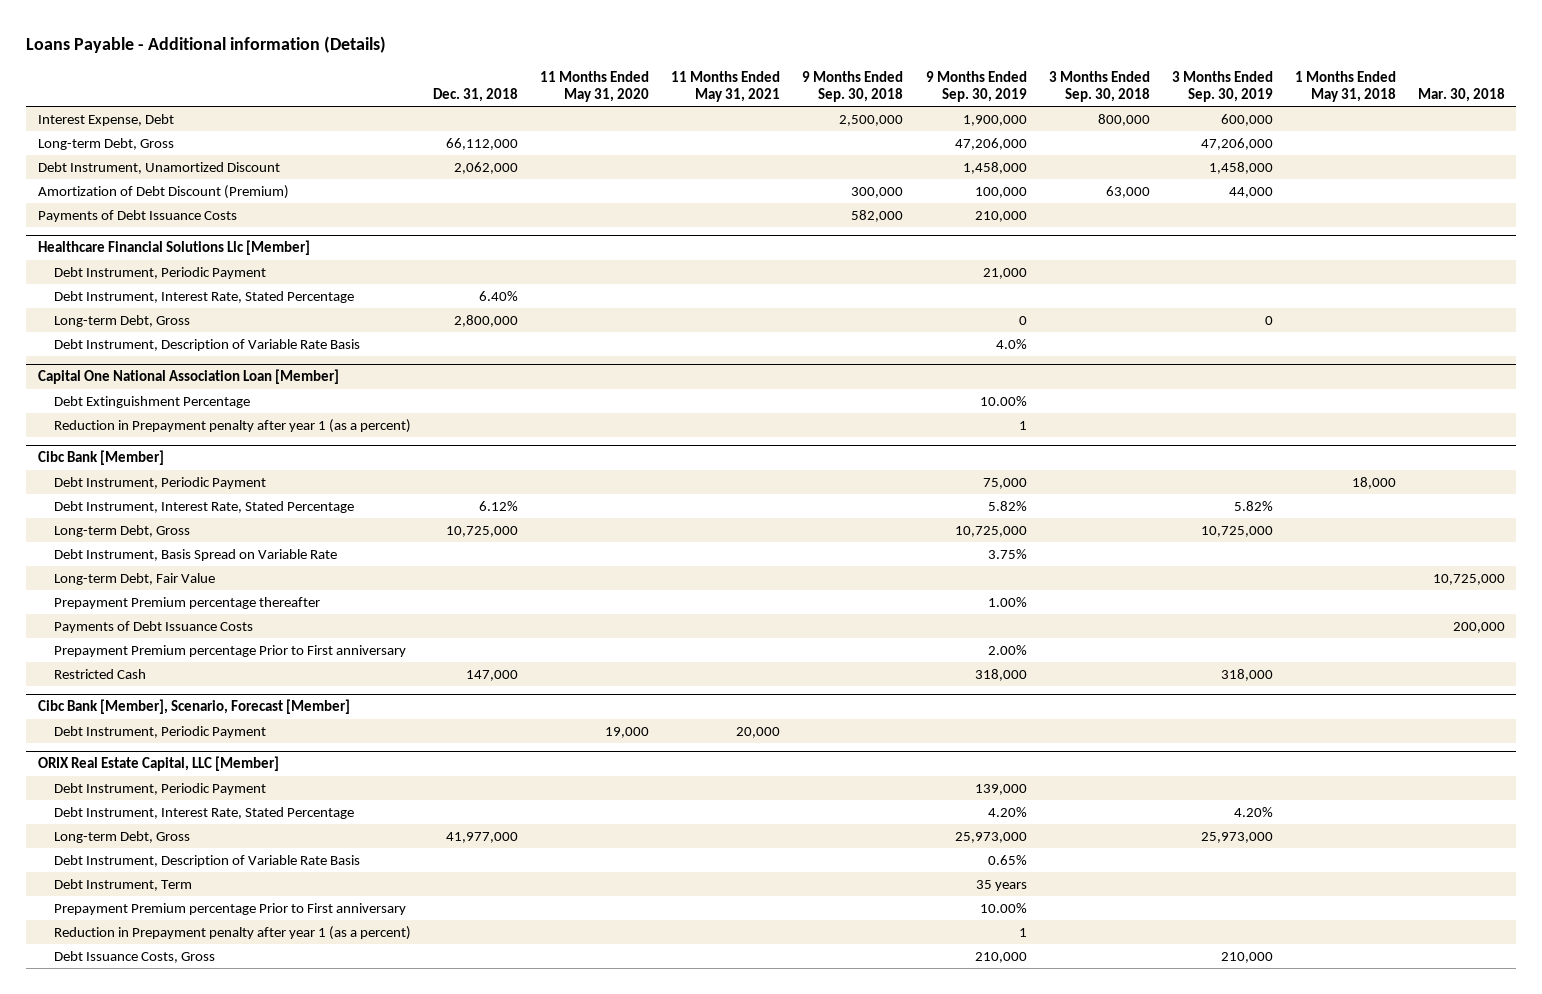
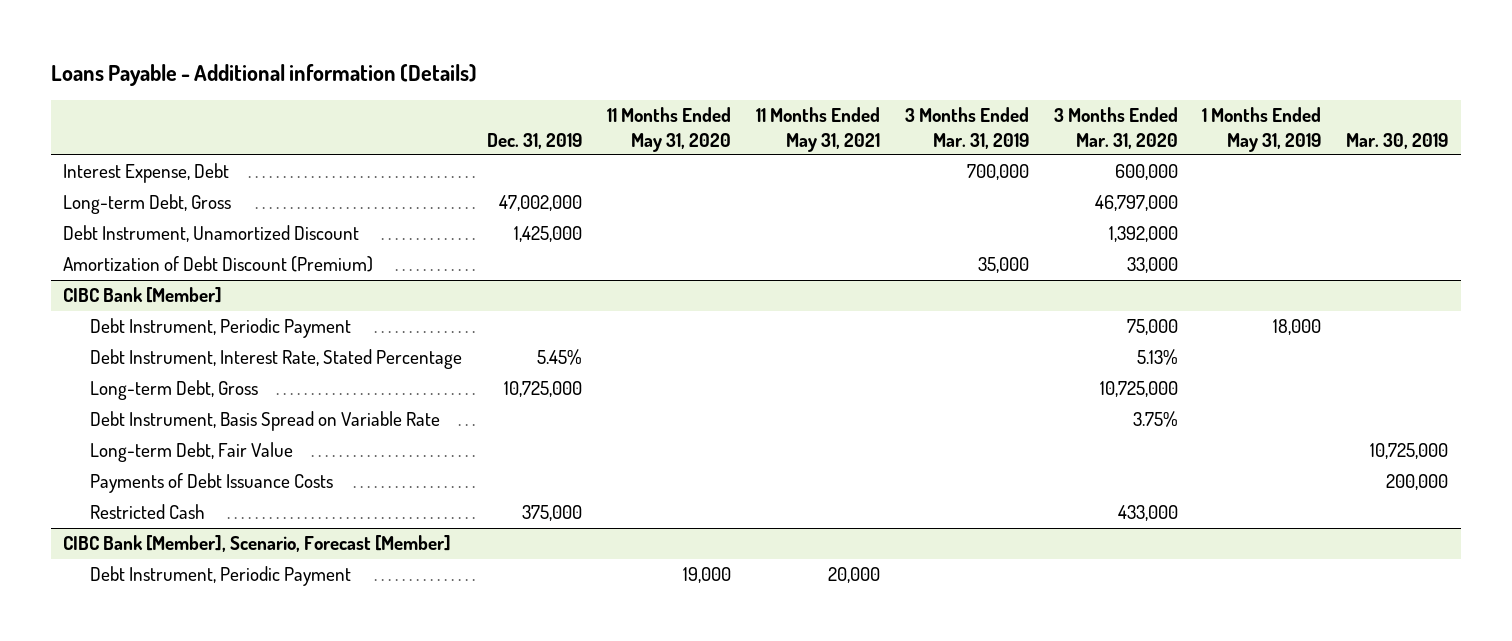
[433,87,519,102] Dec. 31, 2018 -> none
[802,70,904,102] 9 Months Ended Sep. 30, 2018 -> none
[925,70,1027,102] 9 Months Ended Sep. 30, 2019 -> none
[1048,70,1150,102] 3 Months Ended Sep. 30, 2018 -> none
[1171,70,1273,102] 3 Months Ended Sep. 30, 2019 -> none
[1294,70,1396,102] 1 Months Ended May 31, 2018 -> none
[1417,87,1505,102] Mar. 30, 2018 -> none
none -> [487,132,583,149] Dec. 31, 2019
none -> [904,107,1029,149] 3 Months Ended Mar. 31, 2019
none -> [1053,107,1178,149] 3 Months Ended Mar. 31, 2020
none -> [1202,107,1322,152] 1 Months Ended May 31, 2019
none -> [1346,132,1449,149] Mar. 30, 2019
[37,209,237,222] Payments of Debt Issuance Costs -> none
[37,240,310,256] Healthcare Financial Solutions Llc [Member] -> none
[54,266,267,279] Debt Instrument, Periodic Payment -> none
[54,290,355,303] Debt Instrument, Interest Rate, Stated Percentage -> none
[54,314,191,327] Long-term Debt, Gross -> none
[54,338,361,351] Debt Instrument, Description of Variable Rate Basis -> none
[37,369,339,385] Capital One National Association Loan [Member] -> none
[54,395,251,408] Debt Extinguishment Percentage -> none
[54,418,412,433] Reduction in Prepayment penalty after year 1 (as a percent) -> none
[37,450,164,466] Cibc Bank [Member] -> [63,287,223,304] CIBC Bank [Member]
[54,596,321,609] Prepayment Premium percentage thereafter -> none
[54,644,407,657] Prepayment Premium percentage Prior to First anniversary -> none
[37,699,350,715] Cibc Bank [Member], Scenario, Forecast [Member] -> [63,535,452,553] CIBC Bank [Member], Scenario, Forecast [Member]
[37,756,279,772] ORIX Real Estate Capital, LLC [Member] -> none
[54,782,267,795] Debt Instrument, Periodic Payment -> none
[54,806,355,819] Debt Instrument, Interest Rate, Stated Percentage -> none
[54,830,191,843] Long-term Debt, Gross -> none
[54,854,361,867] Debt Instrument, Description of Variable Rate Basis -> none
[54,878,193,891] Debt Instrument, Term -> none
[54,902,407,915] Prepayment Premium percentage Prior to First anniversary -> none
[54,925,412,940] Reduction in Prepayment penalty after year 1 (as a percent) -> none
[54,950,216,963] Debt Issuance Costs, Gross -> none

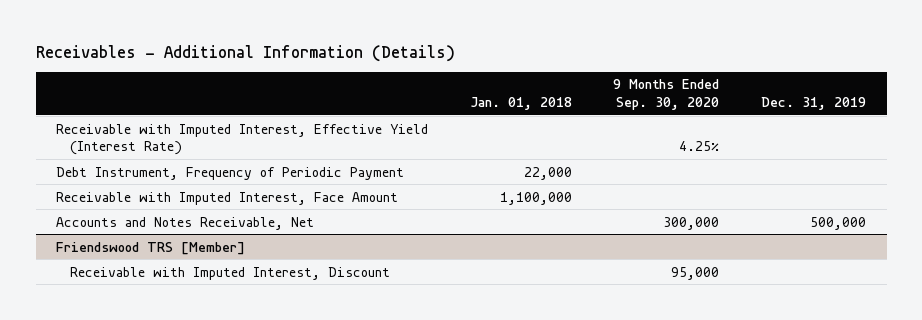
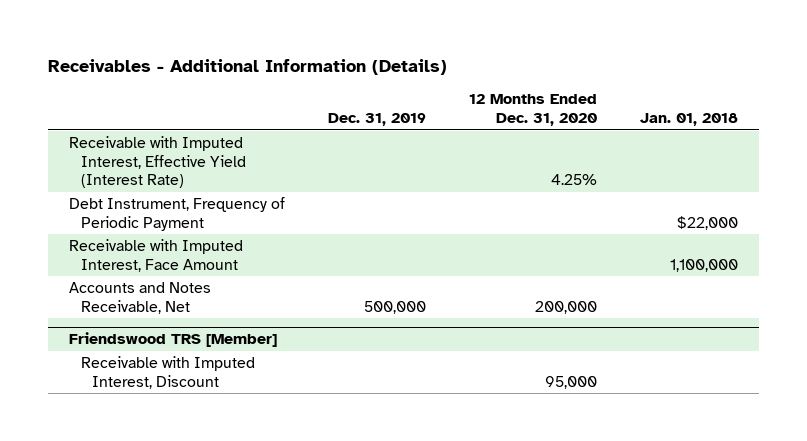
[613,79,720,111] 9 Months Ended Sep. 30, 2020 -> none
none -> [468,94,597,126] 12 Months Ended Dec. 31, 2020
[523,166,572,180] 22,000 -> [676,215,738,230] $22,000

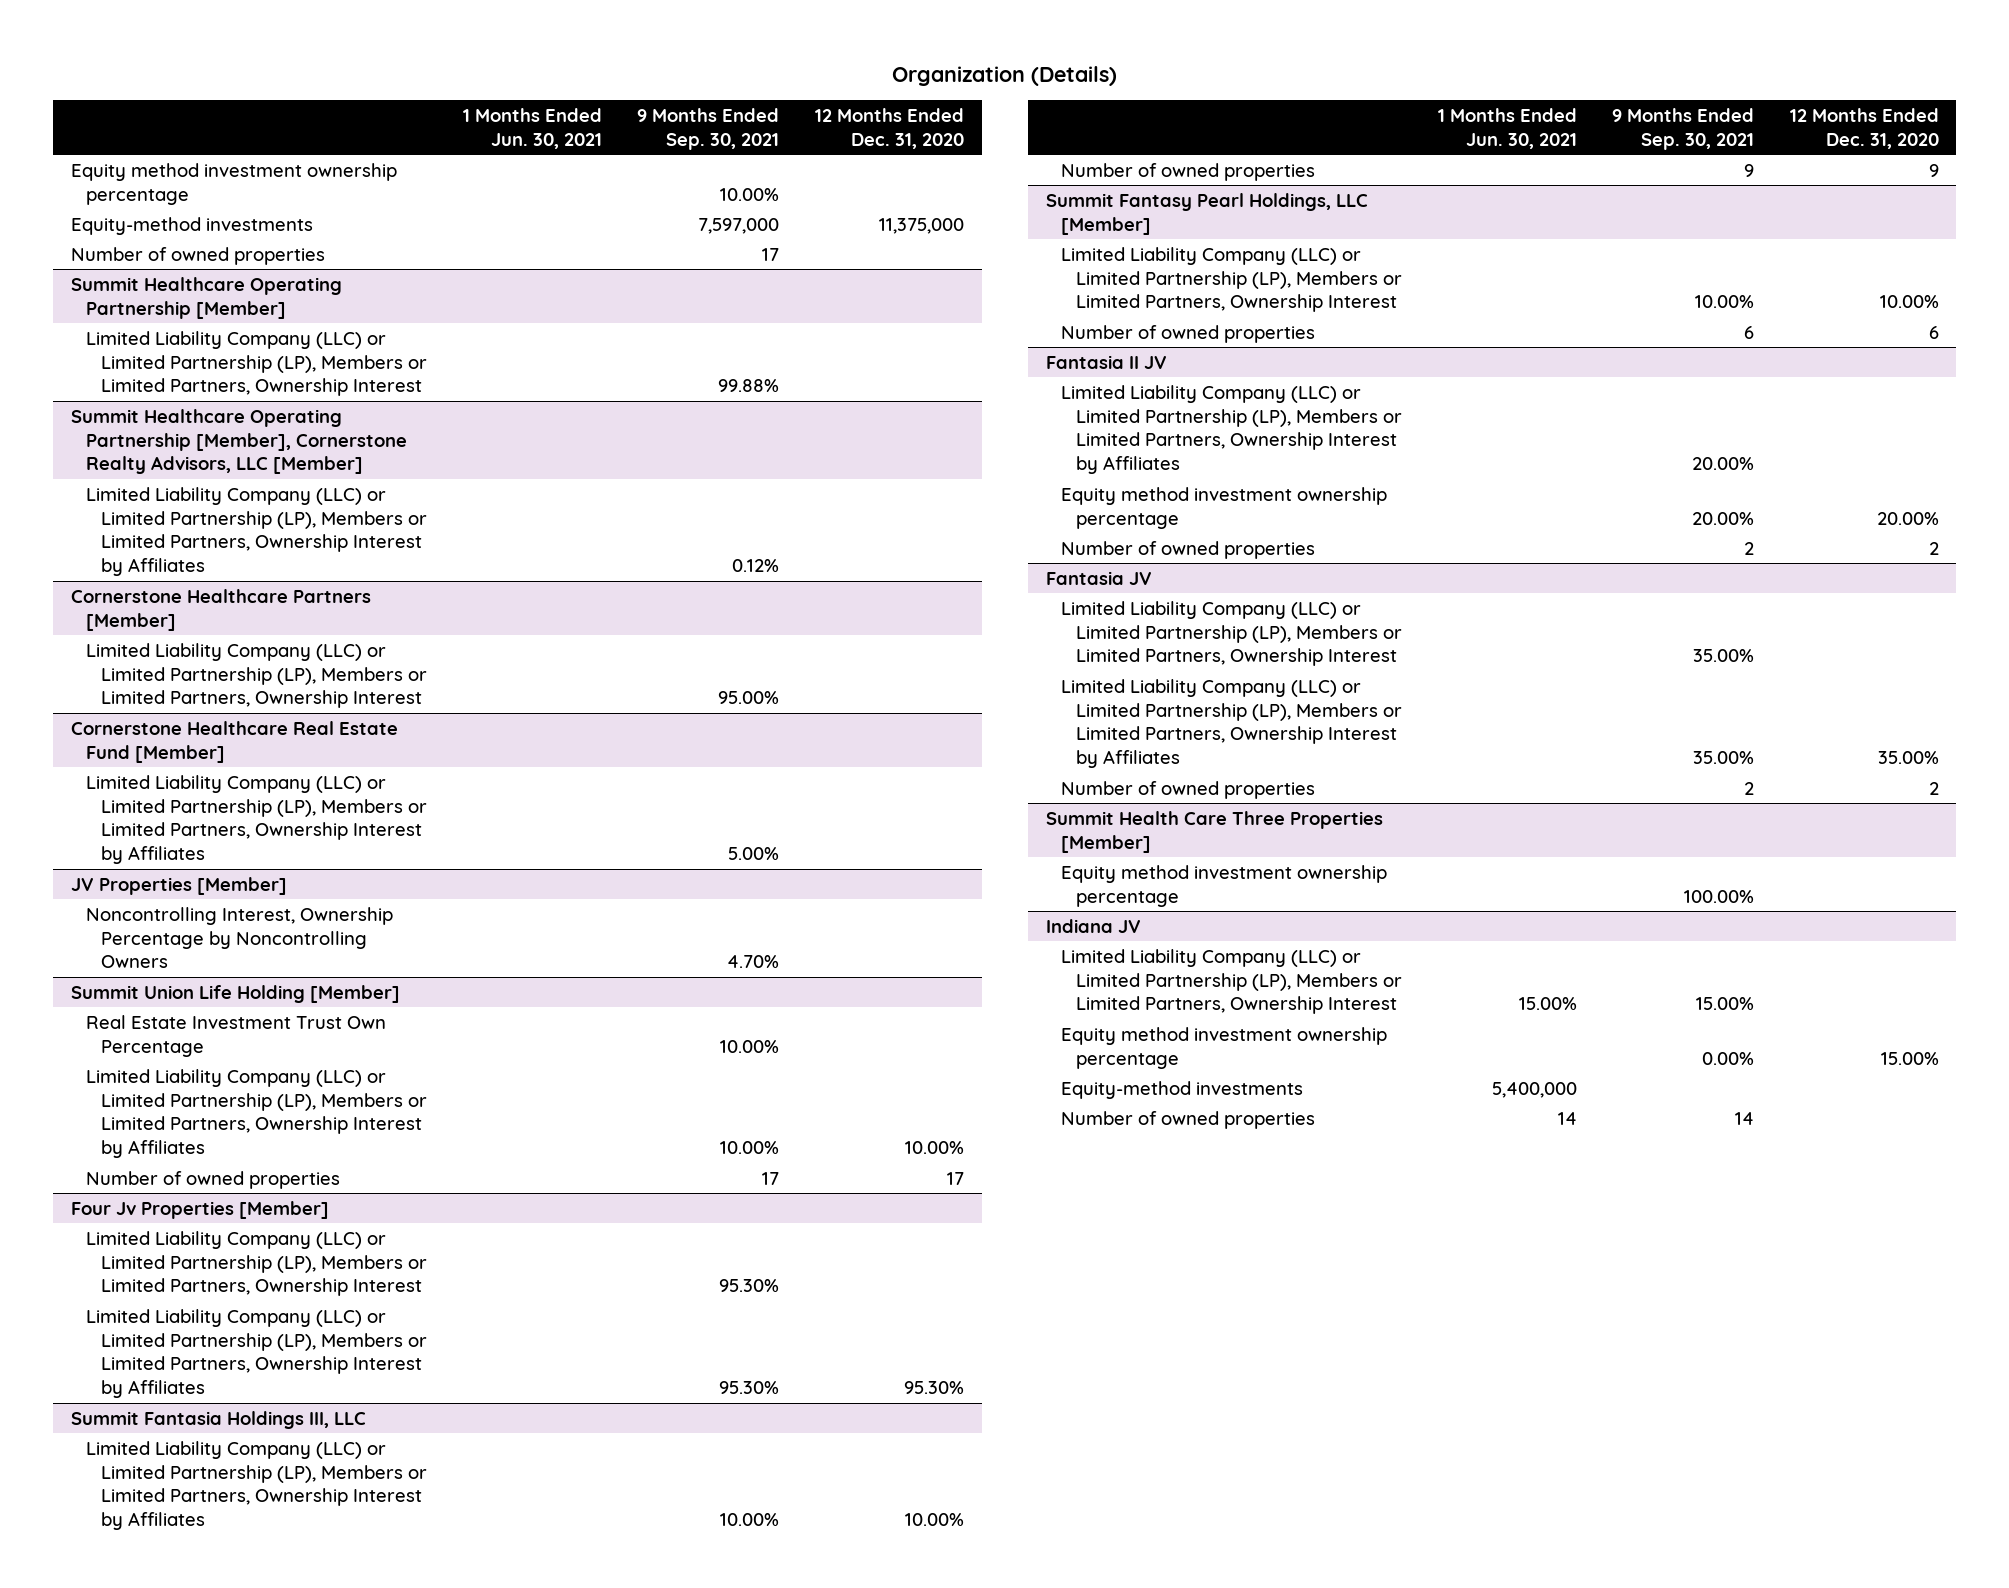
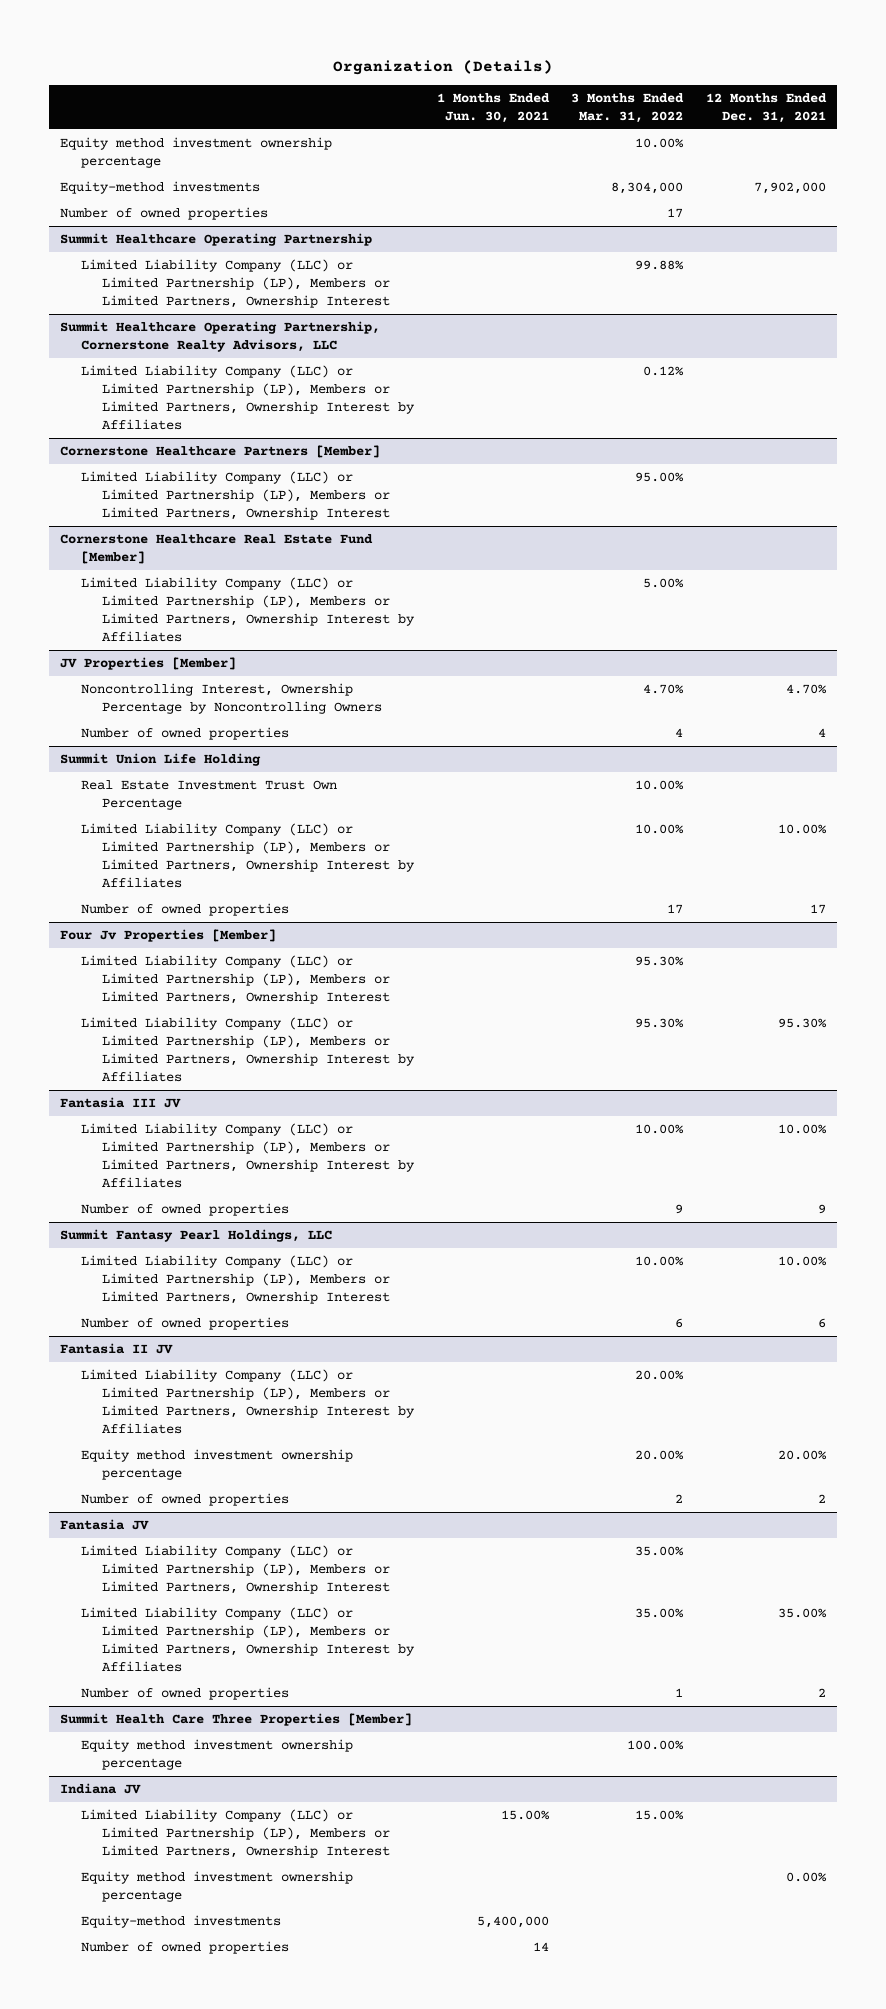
[637,108,780,150] 9 Months Ended Sep. 30, 2021 -> none
[814,108,964,149] 12 Months Ended Dec. 31, 2020 -> none
none -> [571,92,685,123] 3 Months Ended Mar. 31, 2022
none -> [705,92,827,123] 12 Months Ended Dec. 31, 2021
[70,276,342,319] Summit Healthcare Operating Partnership [Member] -> [59,233,372,247] Summit Healthcare Operating Partnership
[70,408,408,475] Summit Healthcare Operating Partnership [Member], Cornerstone Realty Advisors, LLC [Member] -> [59,321,380,353] Summit Healthcare Operating Partnership, Cornerstone Realty Advisors, LLC
none -> [80,727,289,741] Number of owned properties
[70,984,400,1003] Summit Union Life Holding [Member] -> [59,753,261,767] Summit Union Life Holding
[70,1410,366,1429] Summit Fantasia Holdings III, LLC -> [59,1097,181,1109] Fantasia III JV
[1045,192,1368,235] Summit Fantasy Pearl Holdings, LLC [Member] -> [59,1229,332,1243] Summit Fantasy Pearl Holdings, LLC

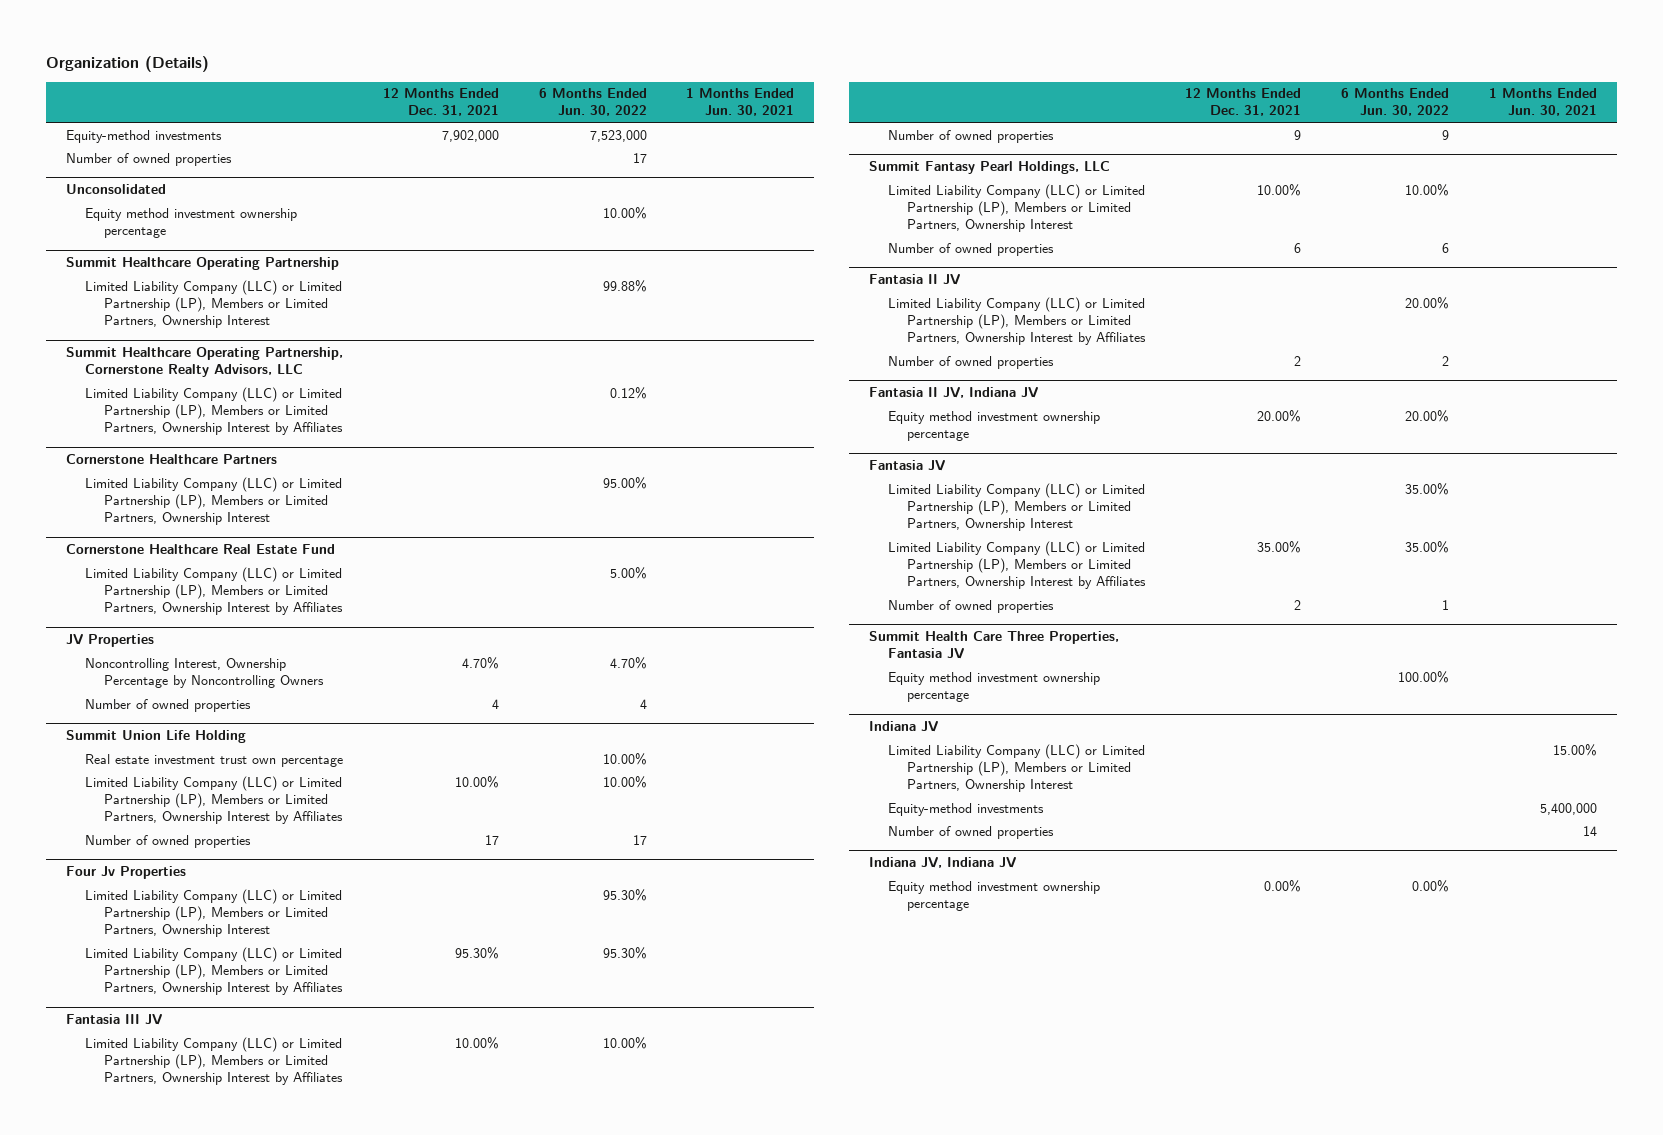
[571,92,685,123] 3 Months Ended Mar. 31, 2022 -> none
none -> [538,88,647,117] 6 Months Ended Jun. 30, 2022
[59,137,332,169] Equity method investment ownership percentage -> none
none -> [66,184,167,195] Unconsolidated
none -> [85,207,298,238] Equity method investment ownership percentage
[59,445,380,459] Cornerstone Healthcare Partners [Member] -> [66,454,278,465] Cornerstone Healthcare Partners
[59,534,373,565] Cornerstone Healthcare Real Estate Fund [Member] -> [66,544,336,555] Cornerstone Healthcare Real Estate Fund
[59,657,236,671] JV Properties [Member] -> [66,634,155,648] JV Properties
[80,780,337,811] Real Estate Investment Trust Own Percentage -> [85,753,344,767] Real estate investment trust own percentage
[59,929,276,943] Four Jv Properties [Member] -> [66,866,187,880] Four Jv Properties
[80,1449,353,1481] Equity method investment ownership percentage -> none
none -> [868,387,1038,399] Fantasia II JV, Indiana JV
none -> [887,410,1100,441] Equity method investment ownership percentage
[59,1713,412,1727] Summit Health Care Three Properties [Member] -> [868,631,1119,660] Summit Health Care Three Properties, Fantasia JV
[80,1871,353,1903] Equity method investment ownership percentage -> none
none -> [868,857,1016,869] Indiana JV, Indiana JV
none -> [887,880,1100,911] Equity method investment ownership percentage

